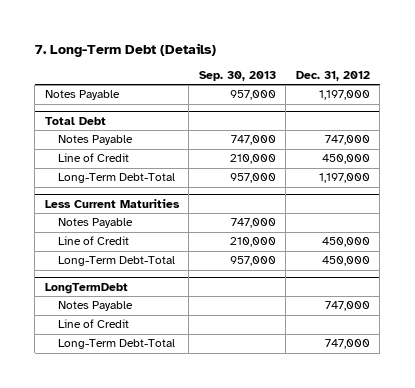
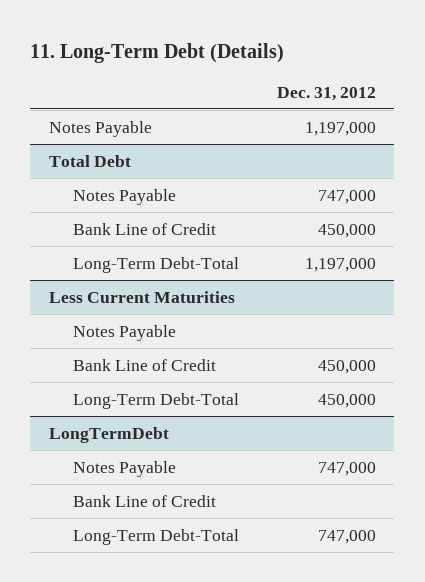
[34,42,216,57] 7. Long-Term Debt (Details) -> [30,42,285,63] 11. Long-Term Debt (Details)
[198,71,276,82] Sep. 30, 2013 -> none
[57,153,129,163] Line of Credit -> [73,222,217,235] Bank Line of Credit
[57,236,129,246] Line of Credit -> [73,358,217,371] Bank Line of Credit
[57,319,129,329] Line of Credit -> [73,494,217,507] Bank Line of Credit

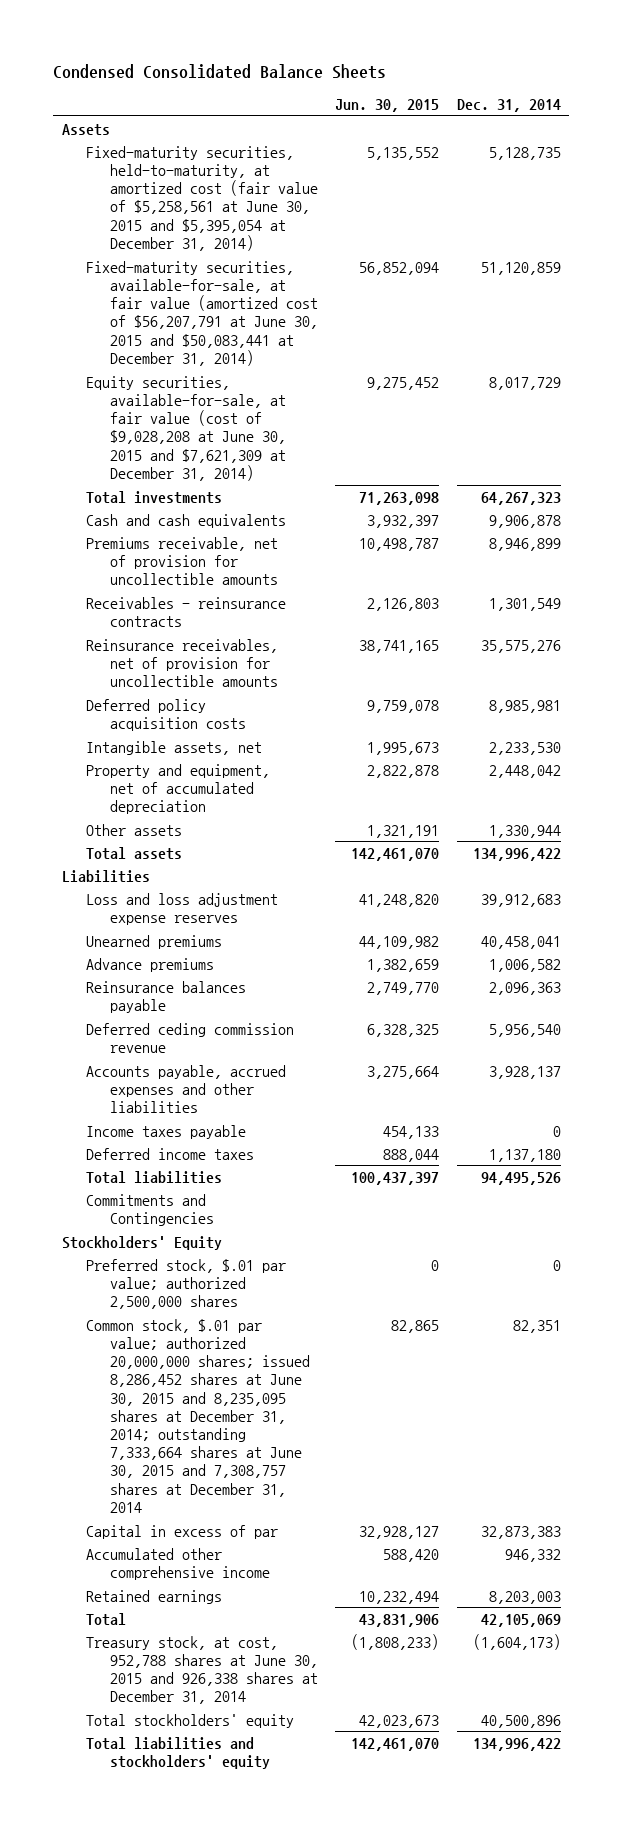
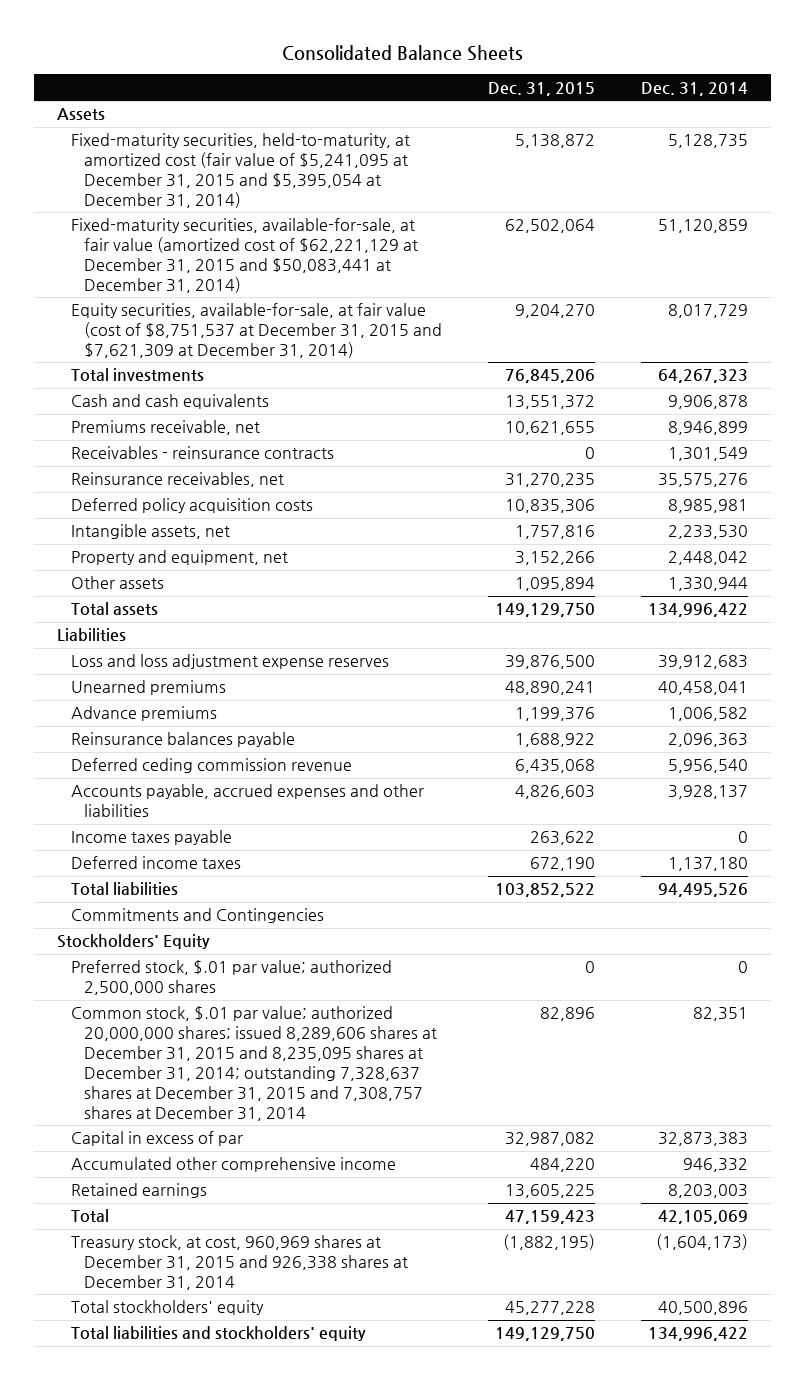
[53,63,387,79] Condensed Consolidated Balance Sheets -> [281,44,523,61] Consolidated Balance Sheets
[335,98,440,112] Jun. 30, 2015 -> none
none -> [488,81,596,96] Dec. 31, 2015
[85,145,318,251] Fixed-maturity securities, held-to-maturity, at amortized cost (fair value of $5,258,561 at June 30, 2015 and $5,395,054 at December 31, 2014) -> [70,133,410,208] Fixed-maturity securities, held-to-maturity, at amortized cost (fair value of $5,241,095 at December 31, 2015 and $5,395,054 at December 31, 2014)
[85,260,318,366] Fixed-maturity securities, available-for-sale, at fair value (amortized cost of $56,207,791 at June 30, 2015 and $50,083,441 at December 31, 2014) -> [70,218,419,293] Fixed-maturity securities, available-for-sale, at fair value (amortized cost of $62,221,129 at December 31, 2015 and $50,083,441 at December 31, 2014)
[85,375,286,481] Equity securities, available-for-sale, at fair value (cost of $9,028,208 at June 30, 2015 and $7,621,309 at December 31, 2014) -> [70,303,443,359] Equity securities, available-for-sale, at fair value (cost of $8,751,537 at December 31, 2015 and $7,621,309 at December 31, 2014)
[85,536,278,586] Premiums receivable, net of provision for uncollectible amounts -> [70,420,260,436] Premiums receivable, net
[85,638,278,688] Reinsurance receivables, net of provision for uncollectible amounts -> [70,472,284,488] Reinsurance receivables, net
[85,763,270,815] Property and equipment, net of accumulated depreciation -> [70,550,288,566] Property and equipment, net
[85,1318,310,1513] Common stock, $.01 par value; authorized 20,000,000 shares; issued 8,286,452 shares at June 30, 2015 and 8,235,095 shares at December 31, 2014; outstanding 7,333,664 shares at June 30, 2015 and 7,308,757 shares at December 31, 2014 -> [70,1006,438,1121] Common stock, $.01 par value; authorized 20,000,000 shares; issued 8,289,606 shares at December 31, 2015 and 8,235,095 shares at December 31, 2014; outstanding 7,328,637 shares at December 31, 2015 and 7,308,757 shares at December 31, 2014
[85,1635,318,1705] Treasury stock, at cost, 952,788 shares at June 30, 2015 and 926,338 shares at December 31, 2014 -> [70,1235,409,1291] Treasury stock, at cost, 960,969 shares at December 31, 2015 and 926,338 shares at December 31, 2014

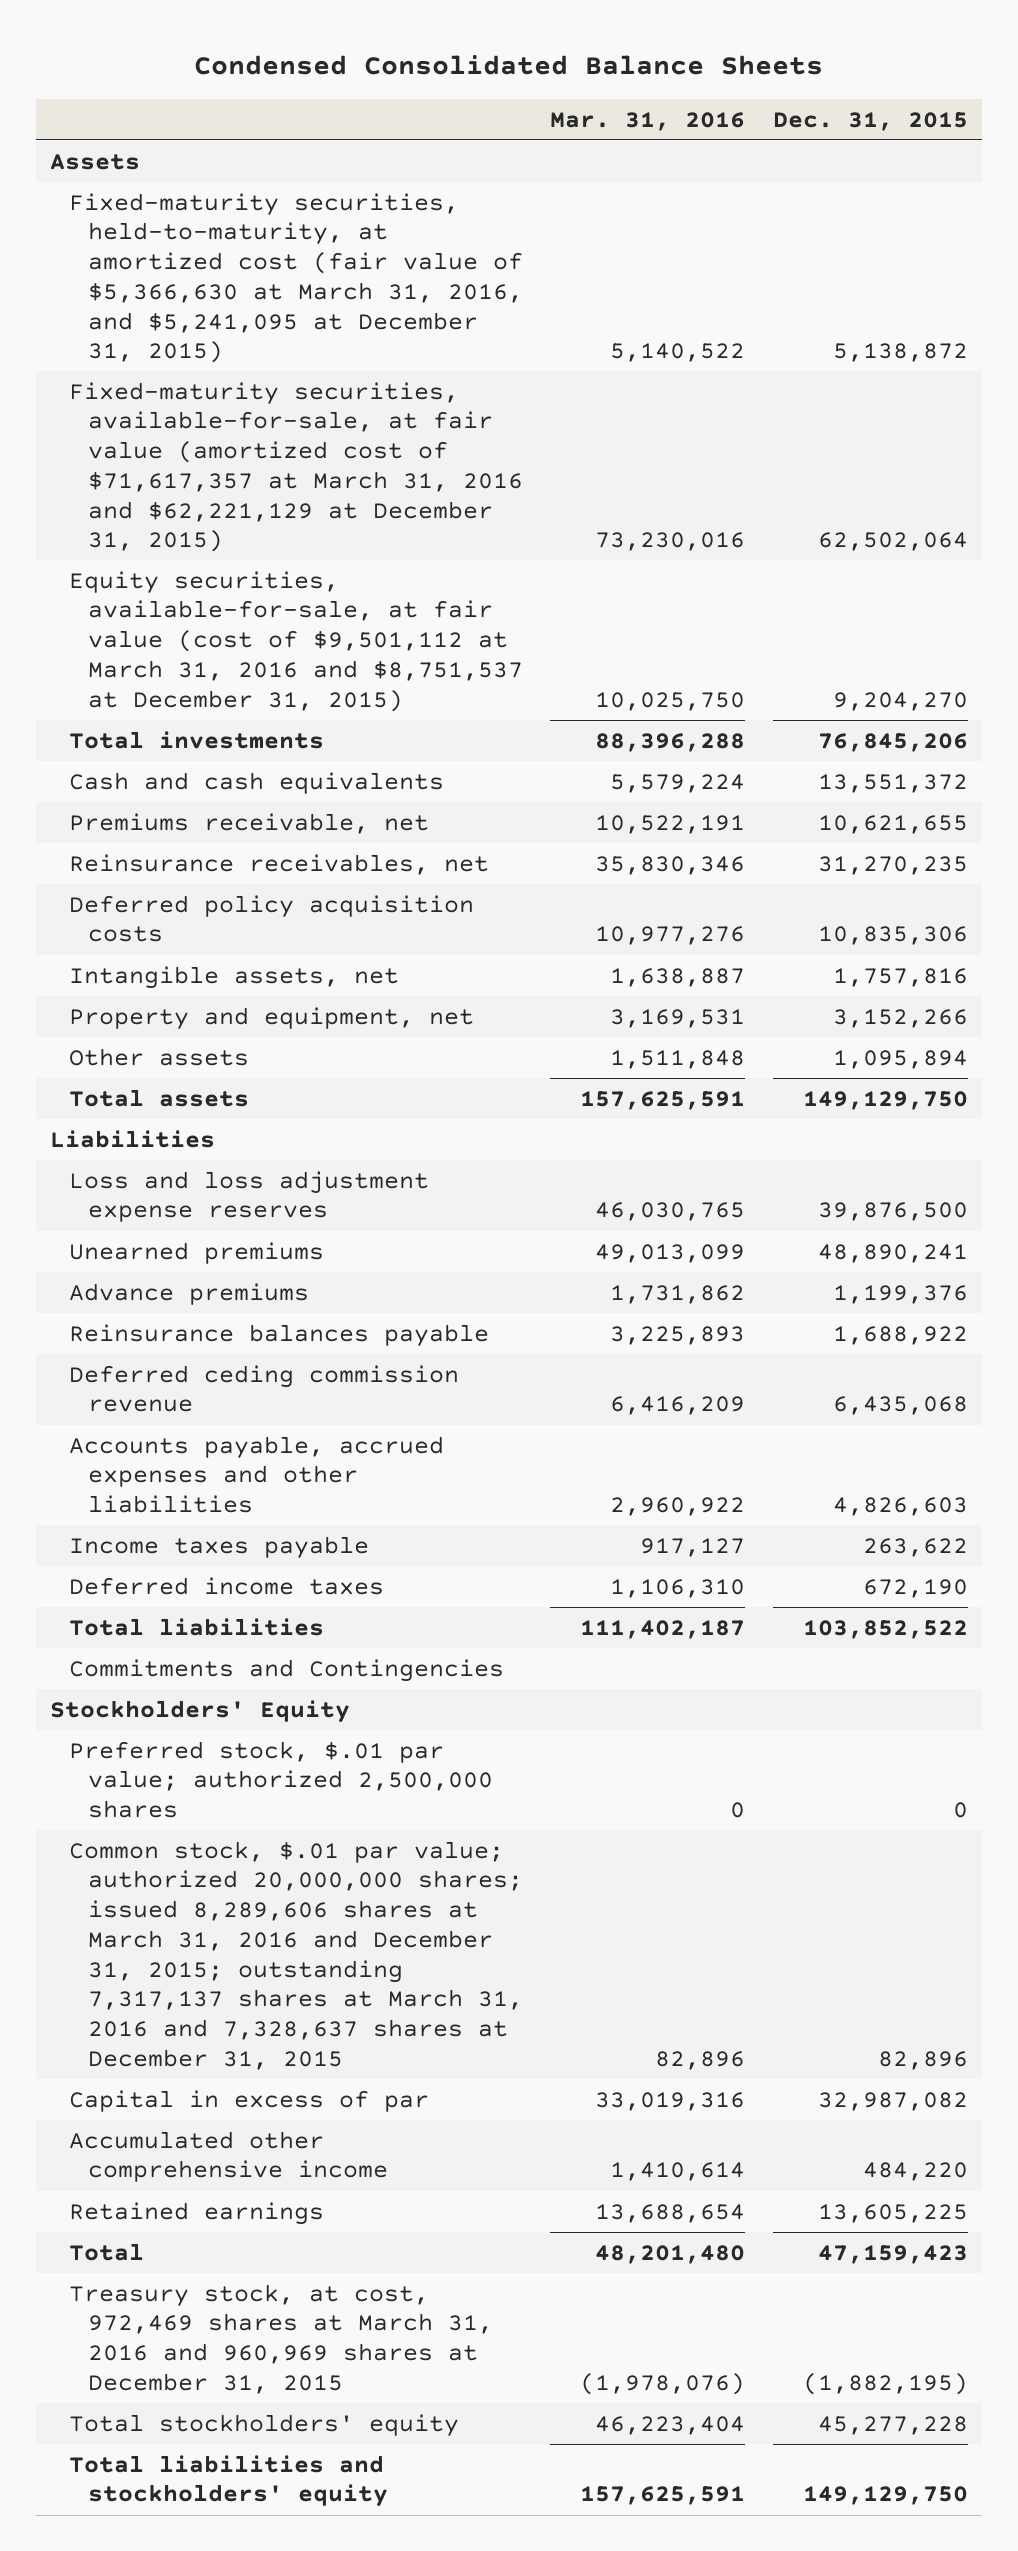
[281,44,523,61] Consolidated Balance Sheets -> [194,55,824,76] Condensed Consolidated Balance Sheets
[641,81,749,96] Dec. 31, 2014 -> none
none -> [550,111,746,131] Mar. 31, 2016
[70,133,410,208] Fixed-maturity securities, held-to-maturity, at amortized cost (fair value of $5,241,095 at December 31, 2015 and $5,395,054 at December 31, 2014) -> [68,192,523,364] Fixed-maturity securities, held-to-maturity, at amortized cost (fair value of $5,366,630 at March 31, 2016, and $5,241,095 at December 31, 2015)
[70,218,419,293] Fixed-maturity securities, available-for-sale, at fair value (amortized cost of $62,221,129 at December 31, 2015 and $50,083,441 at December 31, 2014) -> [68,381,523,553] Fixed-maturity securities, available-for-sale, at fair value (amortized cost of $71,617,357 at March 31, 2016 and $62,221,129 at December 31, 2015)
[70,303,443,359] Equity securities, available-for-sale, at fair value (cost of $8,751,537 at December 31, 2015 and $7,621,309 at December 31, 2014) -> [68,570,523,712] Equity securities, available-for-sale, at fair value (cost of $9,501,112 at March 31, 2016 and $8,751,537 at December 31, 2015)
[70,446,334,460] Receivables - reinsurance contracts -> none
[70,1006,438,1121] Common stock, $.01 par value; authorized 20,000,000 shares; issued 8,289,606 shares at December 31, 2015 and 8,235,095 shares at December 31, 2014; outstanding 7,328,637 shares at December 31, 2015 and 7,308,757 shares at December 31, 2014 -> [68,1840,523,2070] Common stock, $.01 par value; authorized 20,000,000 shares; issued 8,289,606 shares at March 31, 2016 and December 31, 2015; outstanding 7,317,137 shares at March 31, 2016 and 7,328,637 shares at December 31, 2015
[70,1235,409,1291] Treasury stock, at cost, 960,969 shares at December 31, 2015 and 926,338 shares at December 31, 2014 -> [68,2283,493,2394] Treasury stock, at cost, 972,469 shares at March 31, 2016 and 960,969 shares at December 31, 2015

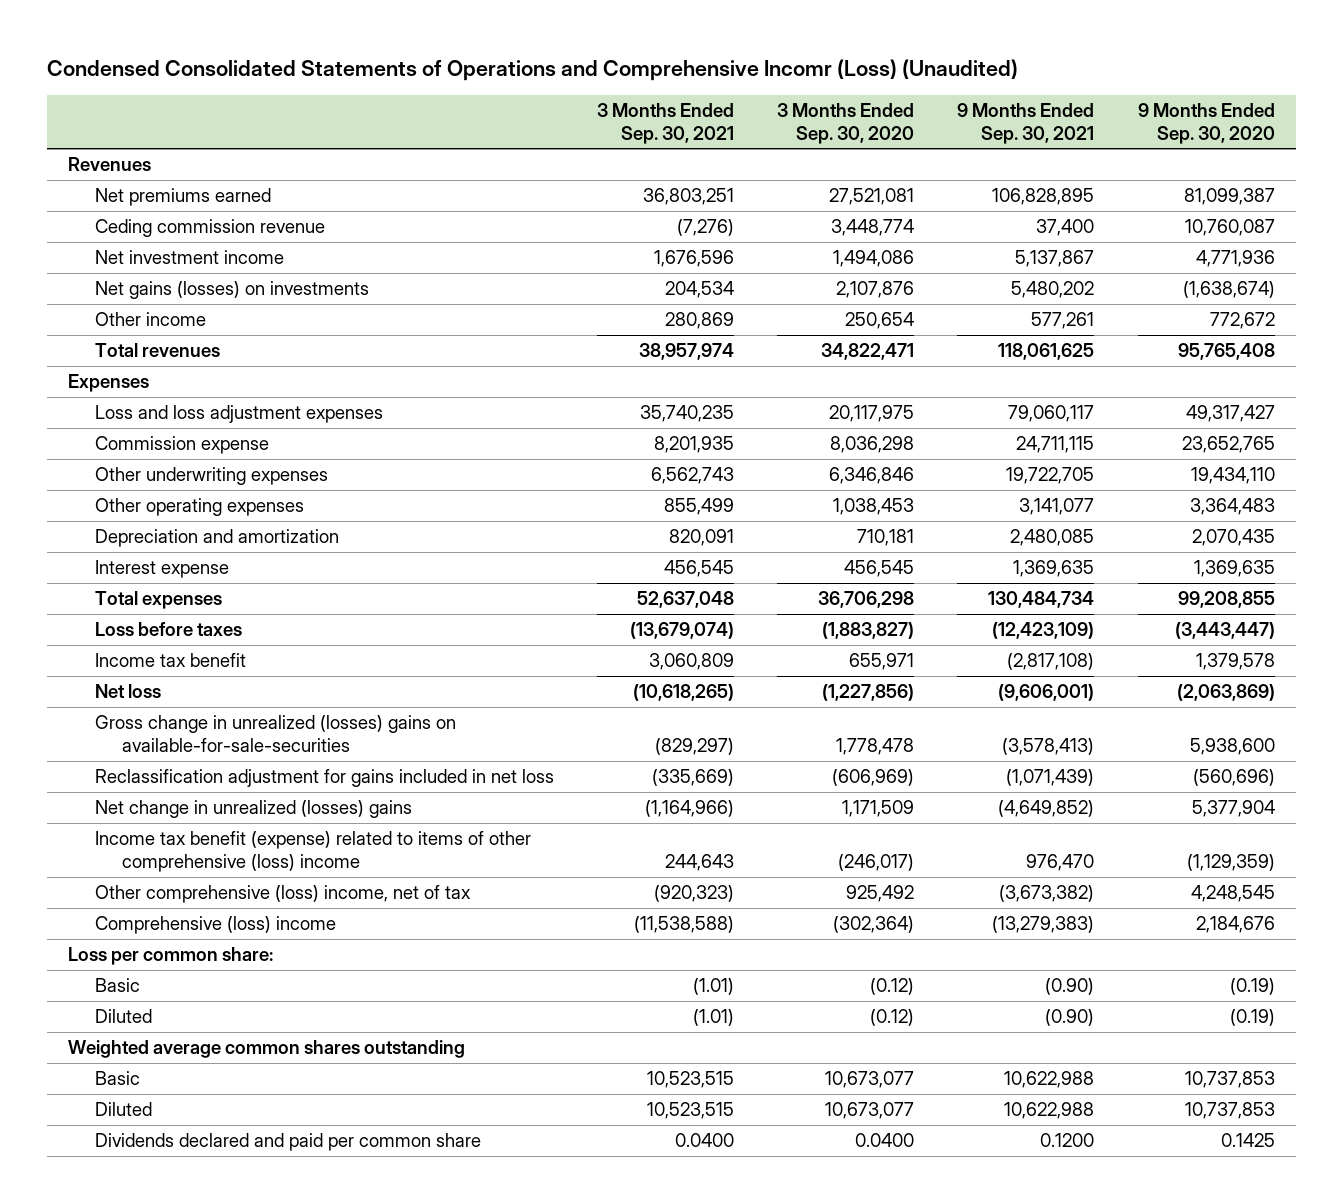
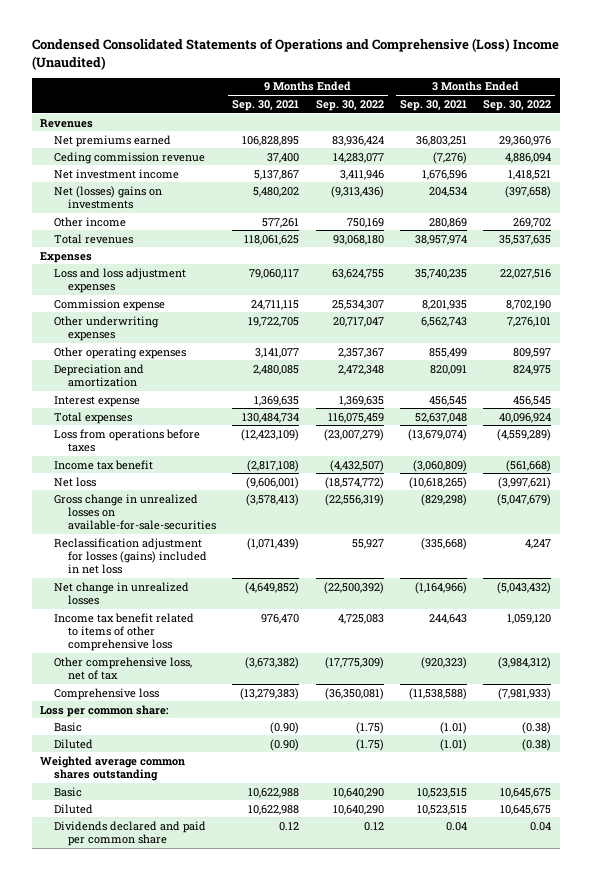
[46,58,1018,81] Condensed Consolidated Statements of Operations and Comprehensive Incomr (Loss) (Unaudited) -> [31,38,559,70] Condensed Consolidated Statements of Operations and Comprehensive (Loss) Income (Unaudited)
[777,103,915,144] 3 Months Ended Sep. 30, 2020 -> none
[1137,103,1275,144] 9 Months Ended Sep. 30, 2020 -> none
none -> [315,99,384,111] Sep. 30, 2022
none -> [483,99,552,111] Sep. 30, 2022
[95,281,370,300] Net gains (losses) on investments -> [53,185,162,210] Net (losses) gains on investments
[95,622,243,637] Loss before taxes -> [53,428,200,453] Loss from operations before taxes
[649,653,735,671] 3,060,809 -> [412,459,467,472] (3,060,809)
[95,715,457,752] Gross change in unrealized (losses) gains on available-for-sale-securities -> [53,493,216,531] Gross change in unrealized losses on available-for-sale-securities
[655,737,735,755] (829,297) -> [420,493,467,506] (829,298)
[95,769,555,788] Reclassification adjustment for gains included in net loss -> [53,537,207,575] Reclassification adjustment for losses (gains) included in net loss
[652,769,735,787] (335,669) -> [420,537,467,550] (335,668)
[95,800,413,819] Net change in unrealized (losses) gains -> [53,581,189,606] Net change in unrealized losses
[95,831,532,872] Income tax benefit (expense) related to items of other comprehensive (loss) income -> [53,612,194,652] Income tax benefit related to items of other comprehensive loss
[95,885,472,904] Other comprehensive (loss) income, net of tax -> [53,656,192,681] Other comprehensive loss, net of tax
[95,916,337,935] Comprehensive (loss) income -> [53,687,159,700] Comprehensive loss
[675,1133,735,1148] 0.0400 -> [445,821,467,831] 0.04
[1040,1133,1095,1148] 0.1200 -> [279,821,300,831] 0.12

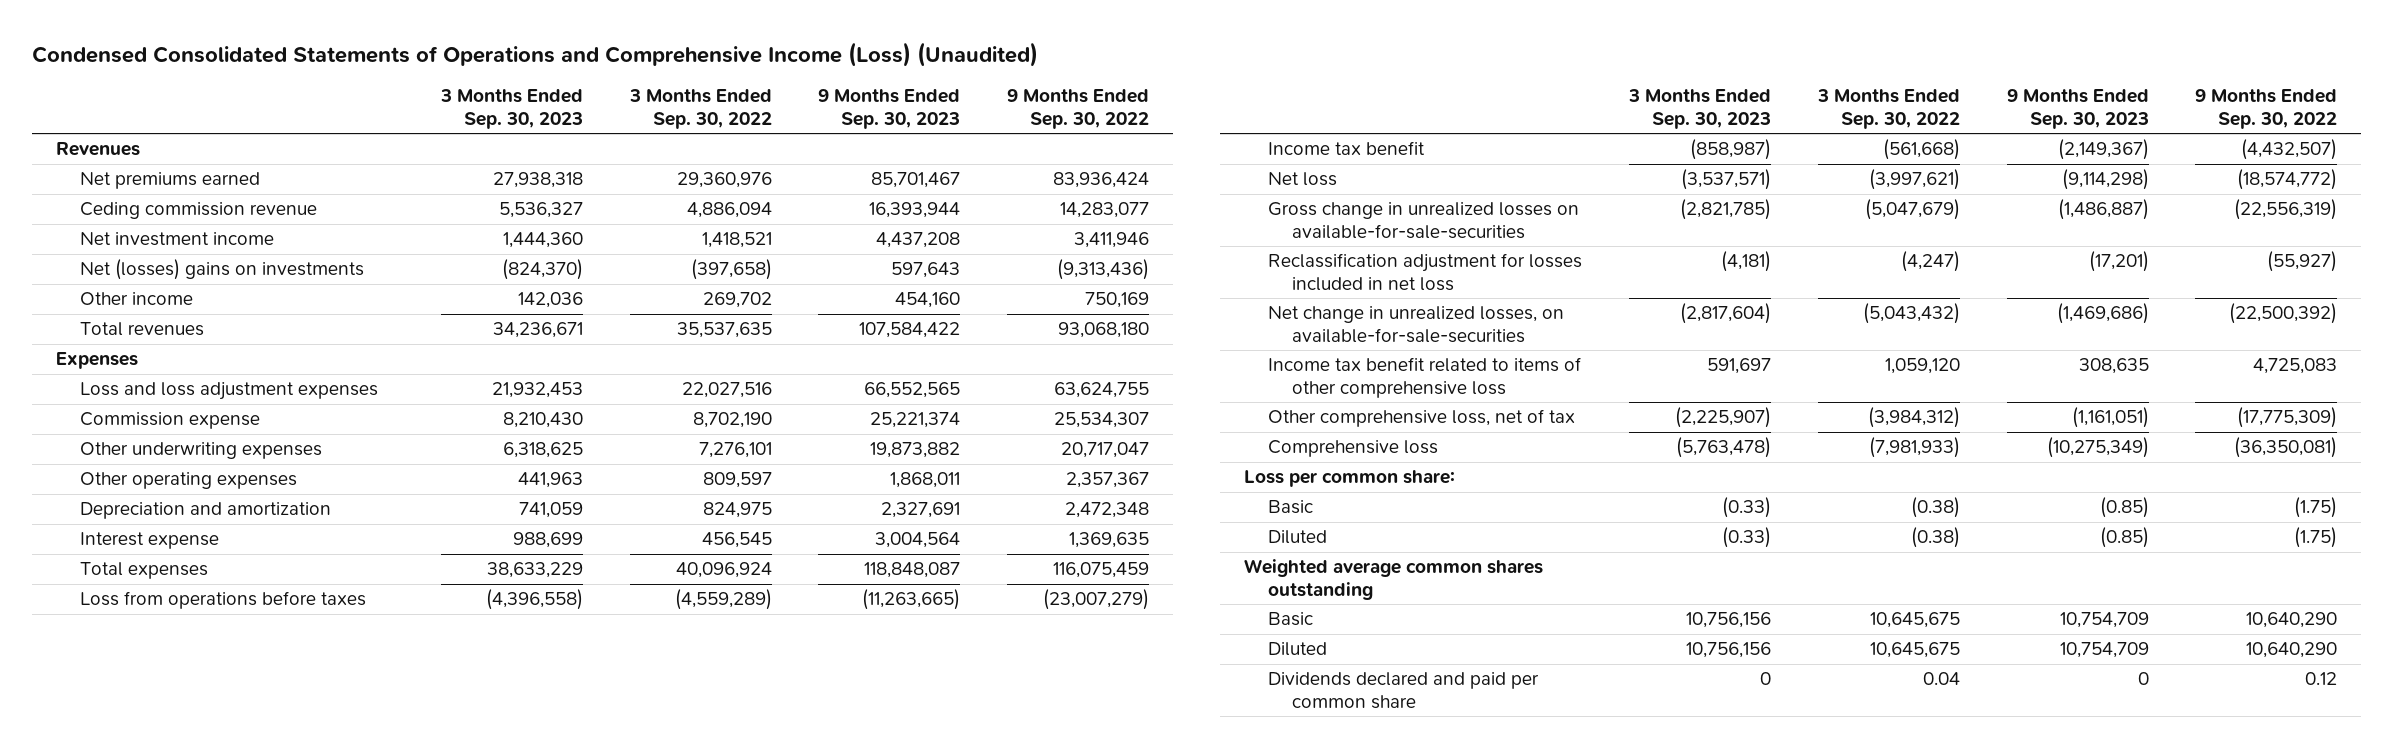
[31,38,559,70] Condensed Consolidated Statements of Operations and Comprehensive (Loss) Income (Unaudited) -> [32,41,1039,67] Condensed Consolidated Statements of Operations and Comprehensive Income (Loss) (Unaudited)
[232,99,300,111] Sep. 30, 2021 -> none
[399,99,467,111] Sep. 30, 2021 -> none
none -> [439,89,583,129] 3 Months Ended Sep. 30, 2023
none -> [818,89,961,129] 9 Months Ended Sep. 30, 2023
[53,537,207,575] Reclassification adjustment for losses (gains) included in net loss -> [1267,253,1582,291] Reclassification adjustment for losses included in net loss
[351,538,384,549] 55,927 -> [2267,251,2338,273] (55,927)
[525,538,552,549] 4,247 -> [1900,251,1960,273] (4,247)
[53,581,189,606] Net change in unrealized losses -> [1267,306,1564,343] Net change in unrealized losses, on available-for-sale-securities

